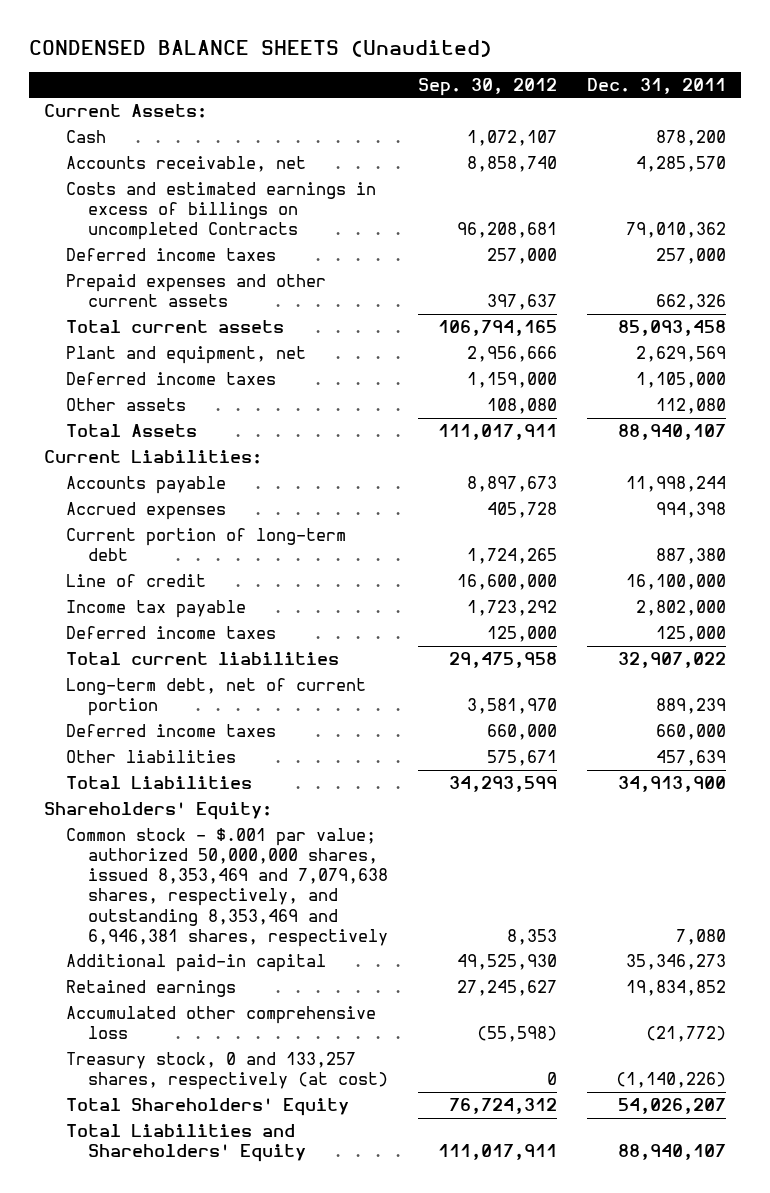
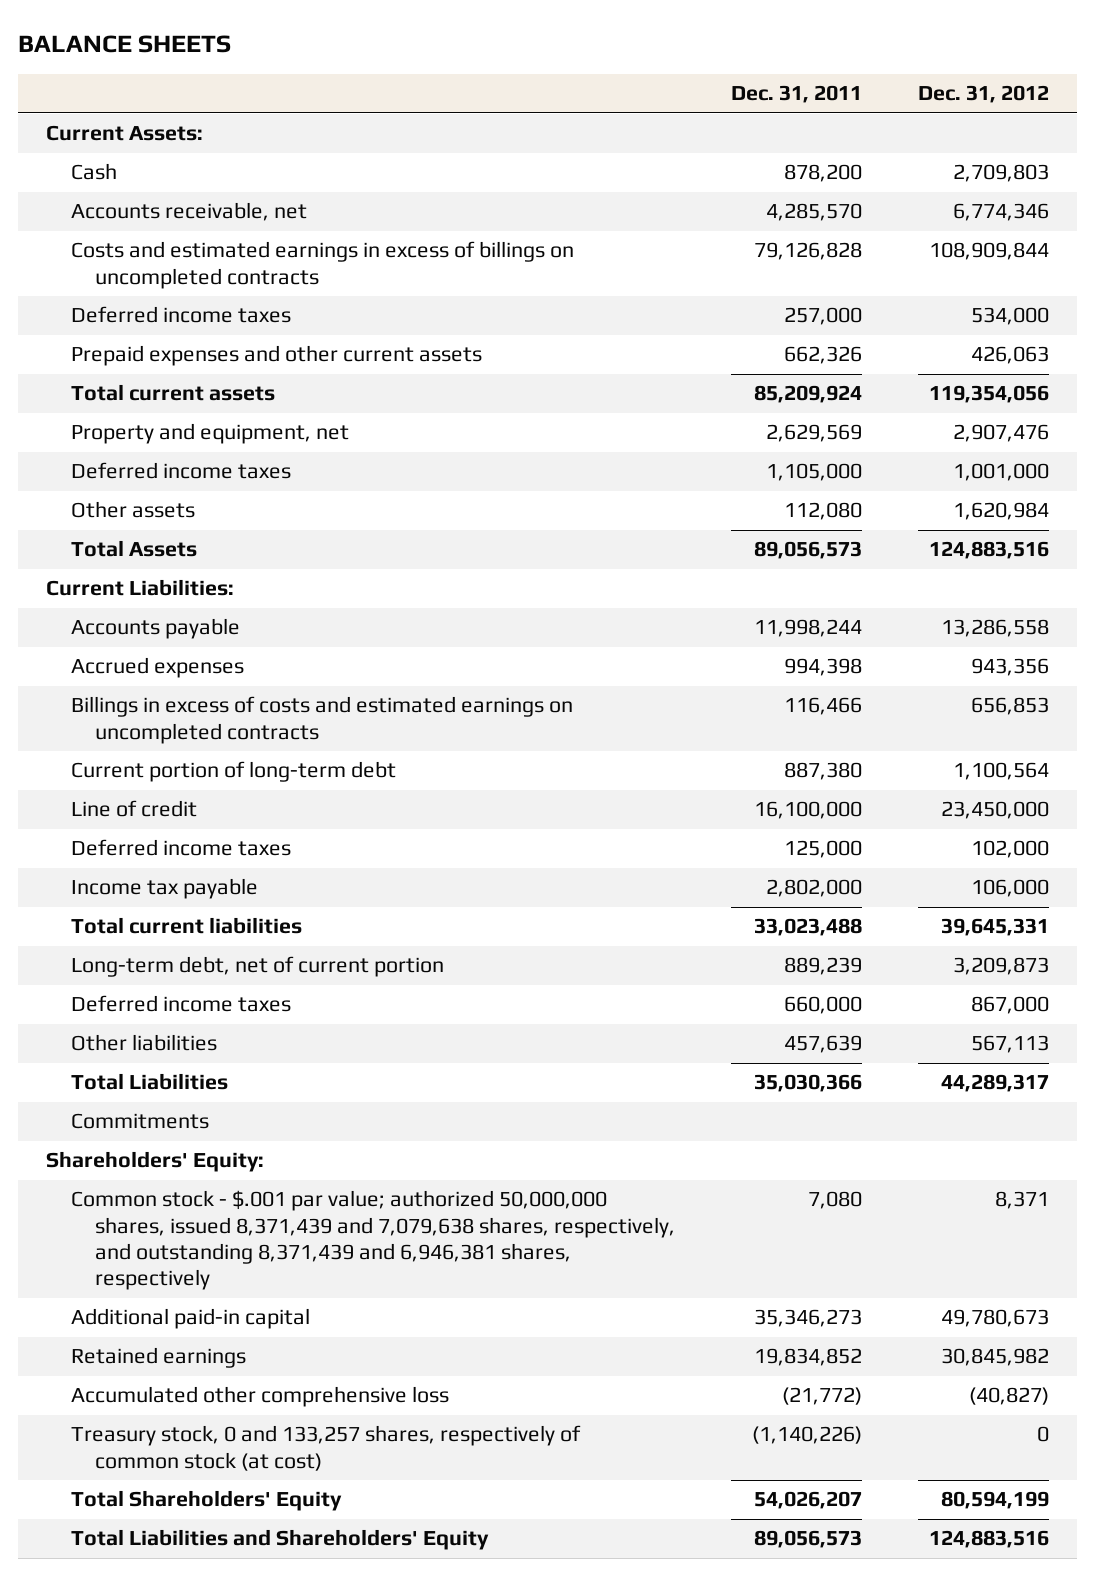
[29,39,493,57] CONDENSED BALANCE SHEETS (Unaudited) -> [18,35,232,54] BALANCE SHEETS
[418,77,558,96] Sep. 30, 2012 -> none
none -> [917,85,1049,104] Dec. 31, 2012
[66,182,377,241] Costs and estimated earnings in excess of billings on uncompleted Contracts -> [70,241,574,289] Costs and estimated earnings in excess of billings on uncompleted contracts
[626,222,727,239] 79,010,362 -> [753,242,862,261] 79,126,828
[618,320,727,337] 85,093,458 -> [753,385,862,404] 85,209,924
[66,346,307,365] Plant and equipment, net -> [70,423,349,445] Property and equipment, net
[618,424,727,441] 88,940,107 -> [753,541,862,560] 89,056,573
none -> [70,696,573,744] Billings in excess of costs and estimated earnings on uncompleted contracts
[66,600,247,619] Income tax payable -> [70,878,258,900] Income tax payable
[618,652,727,669] 32,907,022 -> [753,918,862,937] 33,023,488
[618,776,727,793] 34,913,900 -> [753,1074,862,1093] 35,030,366
none -> [70,1113,209,1130] Commitments
[66,828,389,947] Common stock - $.001 par value; authorized 50,000,000 shares, issued 8,353,469 and 7,079,638 shares, respectively, and outstanding 8,353,469 and 6,946,381 shares, respectively -> [70,1190,676,1291] Common stock - $.001 par value; authorized 50,000,000 shares, issued 8,371,439 and 7,079,638 shares, respectively, and outstanding 8,371,439 and 6,946,381 shares, respectively
[66,1052,389,1091] Treasury stock, 0 and 133,257 shares, respectively (at cost) -> [70,1425,581,1471] Treasury stock, 0 and 133,257 shares, respectively of common stock (at cost)
[618,1144,727,1161] 88,940,107 -> [753,1530,862,1549] 89,056,573

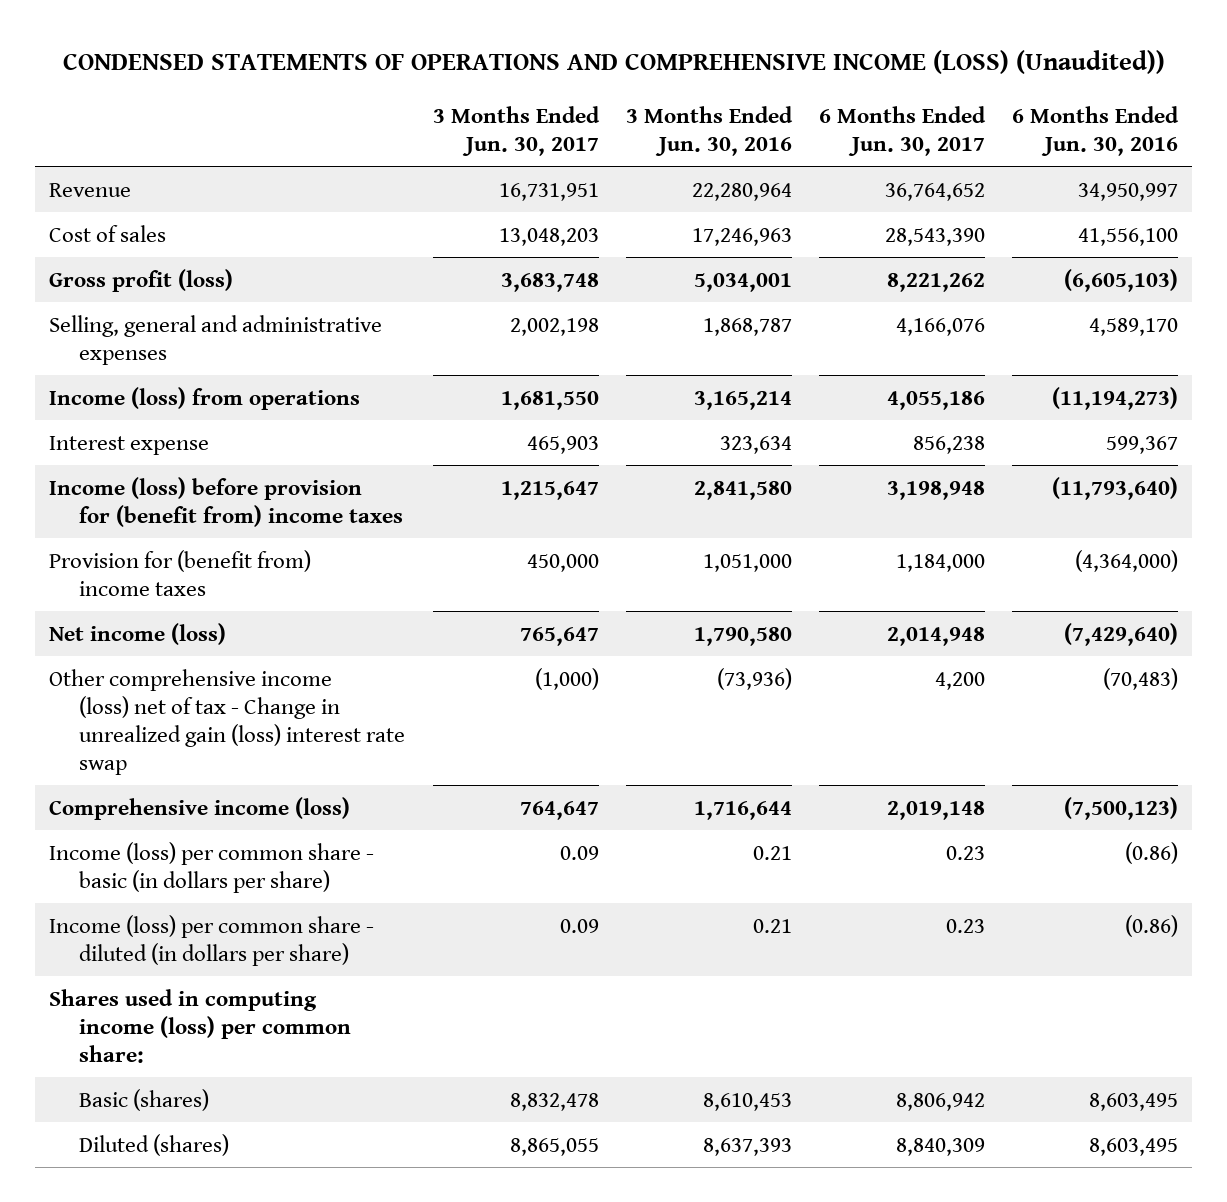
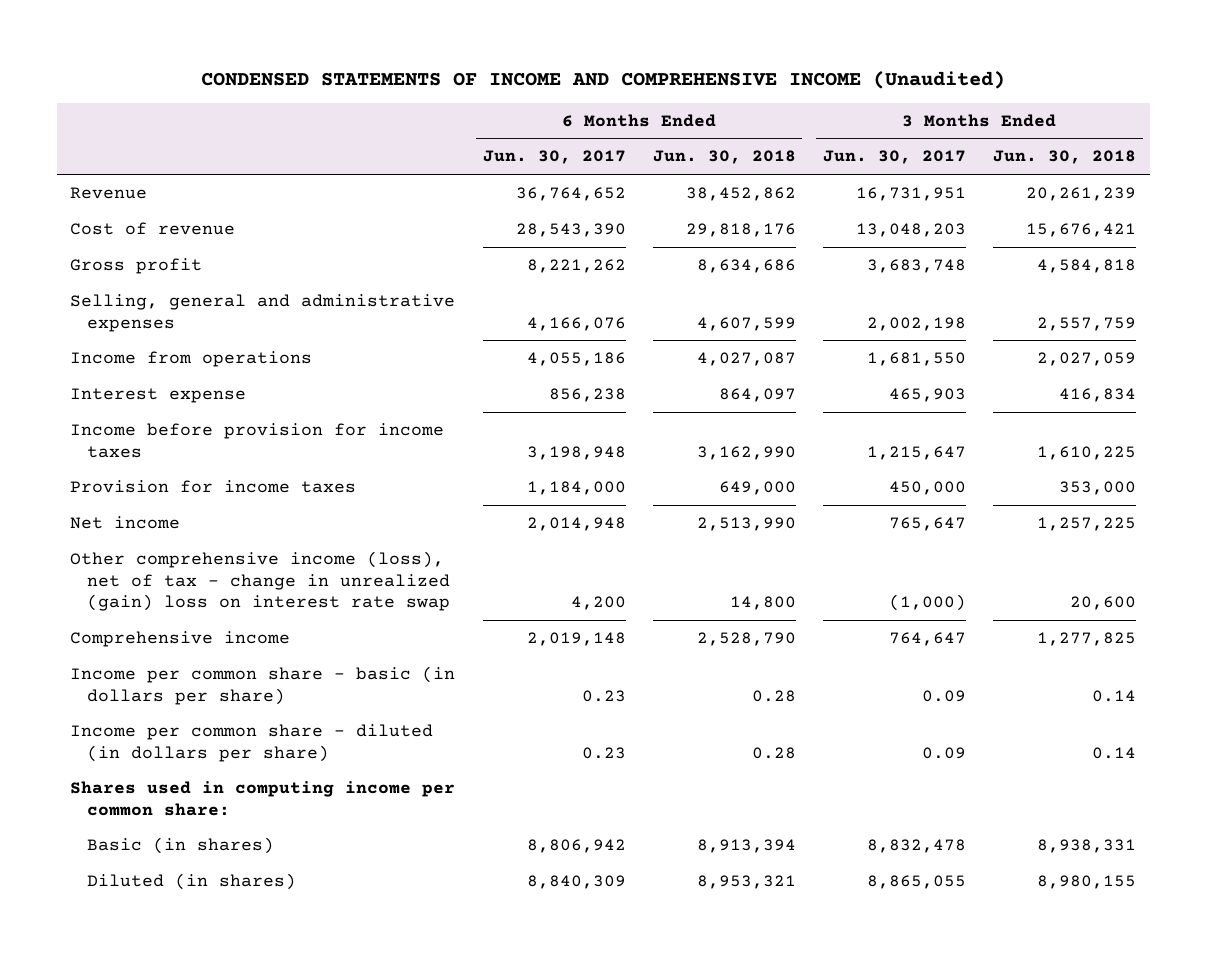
[62,50,1165,75] CONDENSED STATEMENTS OF OPERATIONS AND COMPREHENSIVE INCOME (LOSS) (Unaudited)) -> [201,70,1006,89] CONDENSED STATEMENTS OF INCOME AND COMPREHENSIVE INCOME (Unaudited)
[625,105,793,156] 3 Months Ended Jun. 30, 2016 -> none
[1012,105,1180,156] 6 Months Ended Jun. 30, 2016 -> none
none -> [652,150,796,165] Jun. 30, 2018
none -> [992,150,1136,165] Jun. 30, 2018
[48,224,166,242] Cost of sales -> [70,222,236,236] Cost of revenue
[48,268,233,292] Gross profit (loss) -> [70,258,203,275] Gross profit
[48,386,360,410] Income (loss) from operations -> [70,351,313,368] Income from operations
[48,476,404,527] Income (loss) before provision for (benefit from) income taxes -> [70,423,445,458] Income before provision for income taxes
[48,549,311,596] Provision for (benefit from) income taxes -> [70,480,357,494] Provision for income taxes
[48,622,226,645] Net income (loss) -> [70,516,181,530] Net income
[48,668,406,776] Other comprehensive income (loss) net of tax - Change in unrealized gain (loss) interest rate swap -> [70,551,451,612] Other comprehensive income (loss), net of tax - change in unrealized (gain) loss on interest rate swap
[48,796,350,820] Comprehensive income (loss) -> [70,631,291,648] Comprehensive income
[48,841,374,893] Income (loss) per common share - basic (in dollars per share) -> [70,666,456,705] Income per common share - basic (in dollars per share)
[48,914,374,966] Income (loss) per common share - diluted (in dollars per share) -> [70,724,434,762] Income per common share - diluted (in dollars per share)
[48,988,352,1063] Shares used in computing income (loss) per common share: -> [70,781,456,816] Shares used in computing income per common share:
[79,1088,210,1111] Basic (shares) -> [87,837,275,855] Basic (in shares)
[79,1133,230,1156] Diluted (shares) -> [87,873,297,891] Diluted (in shares)

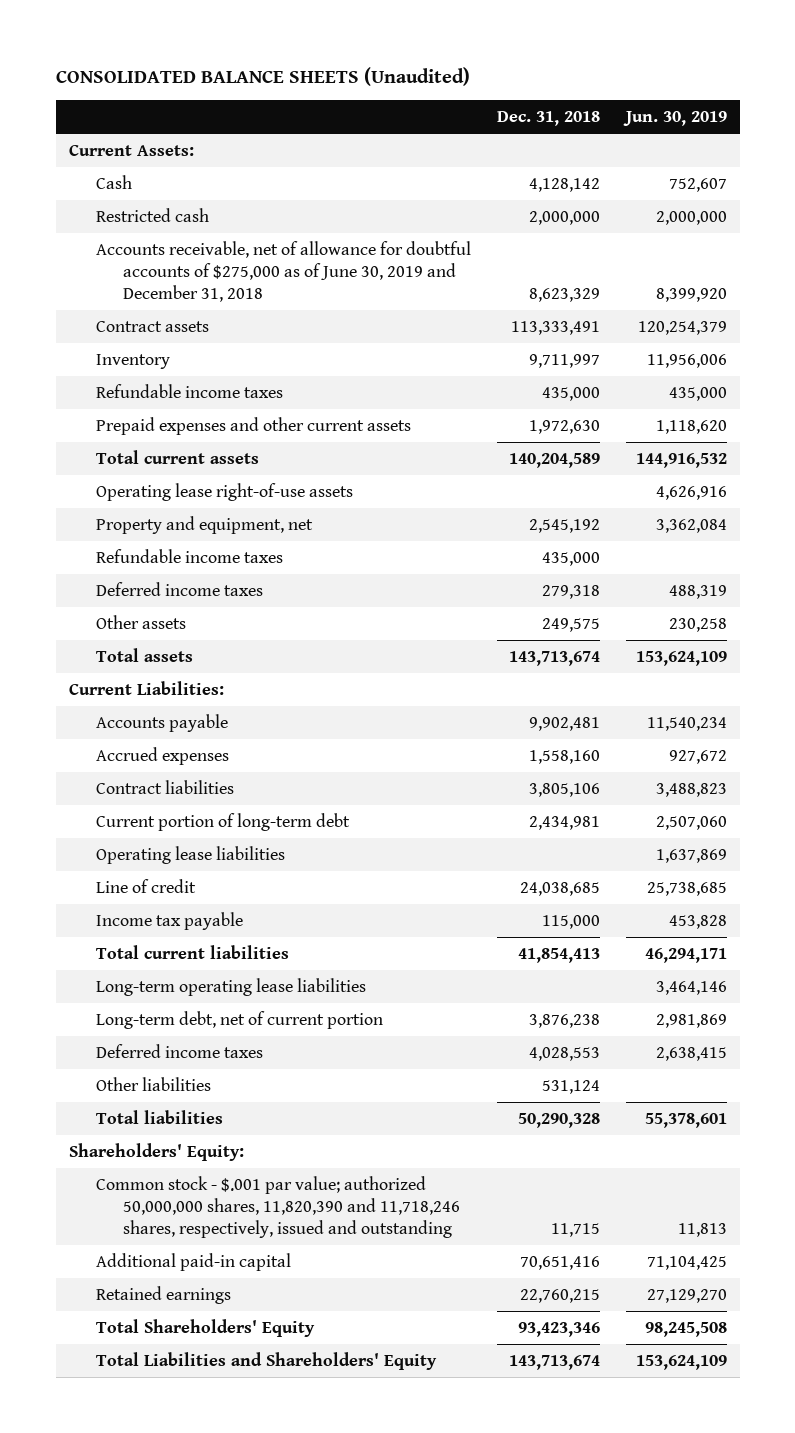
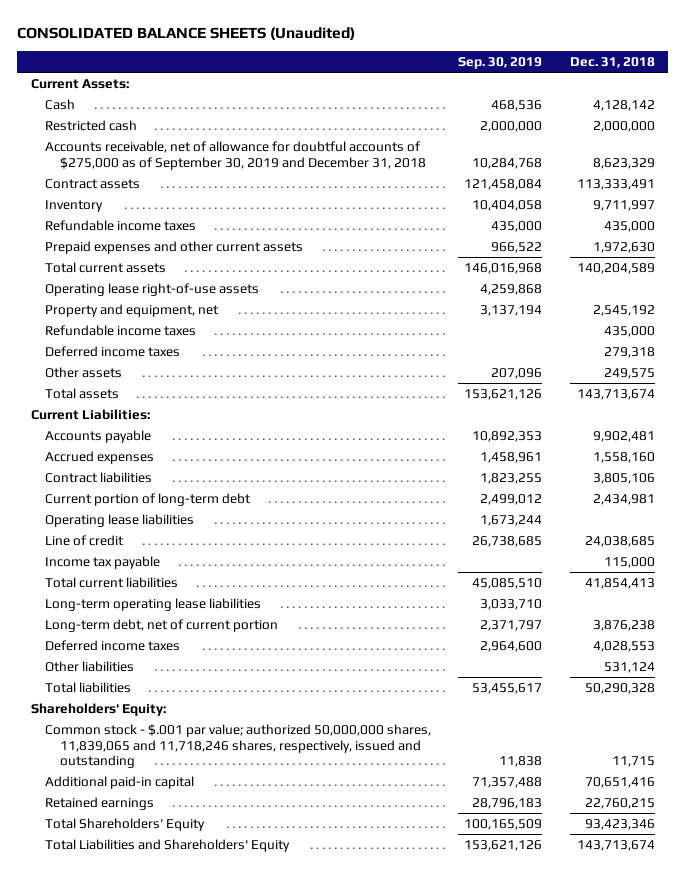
[622,110,727,126] Jun. 30, 2019 -> none
none -> [458,56,543,69] Sep. 30, 2019
[95,240,471,303] Accounts receivable, net of allowance for doubtful accounts of $275,000 as of June 30, 2019 and December 31, 2018 -> [45,140,426,170] Accounts receivable, net of allowance for doubtful accounts of $275,000 as of September 30, 2019 and December 31, 2018
[95,1175,460,1239] Common stock - $.001 par value; authorized 50,000,000 shares, 11,820,390 and 11,718,246 shares, respectively, issued and outstanding -> [45,723,432,769] Common stock - $.001 par value; authorized 50,000,000 shares, 11,839,065 and 11,718,246 shares, respectively, issued and outstanding

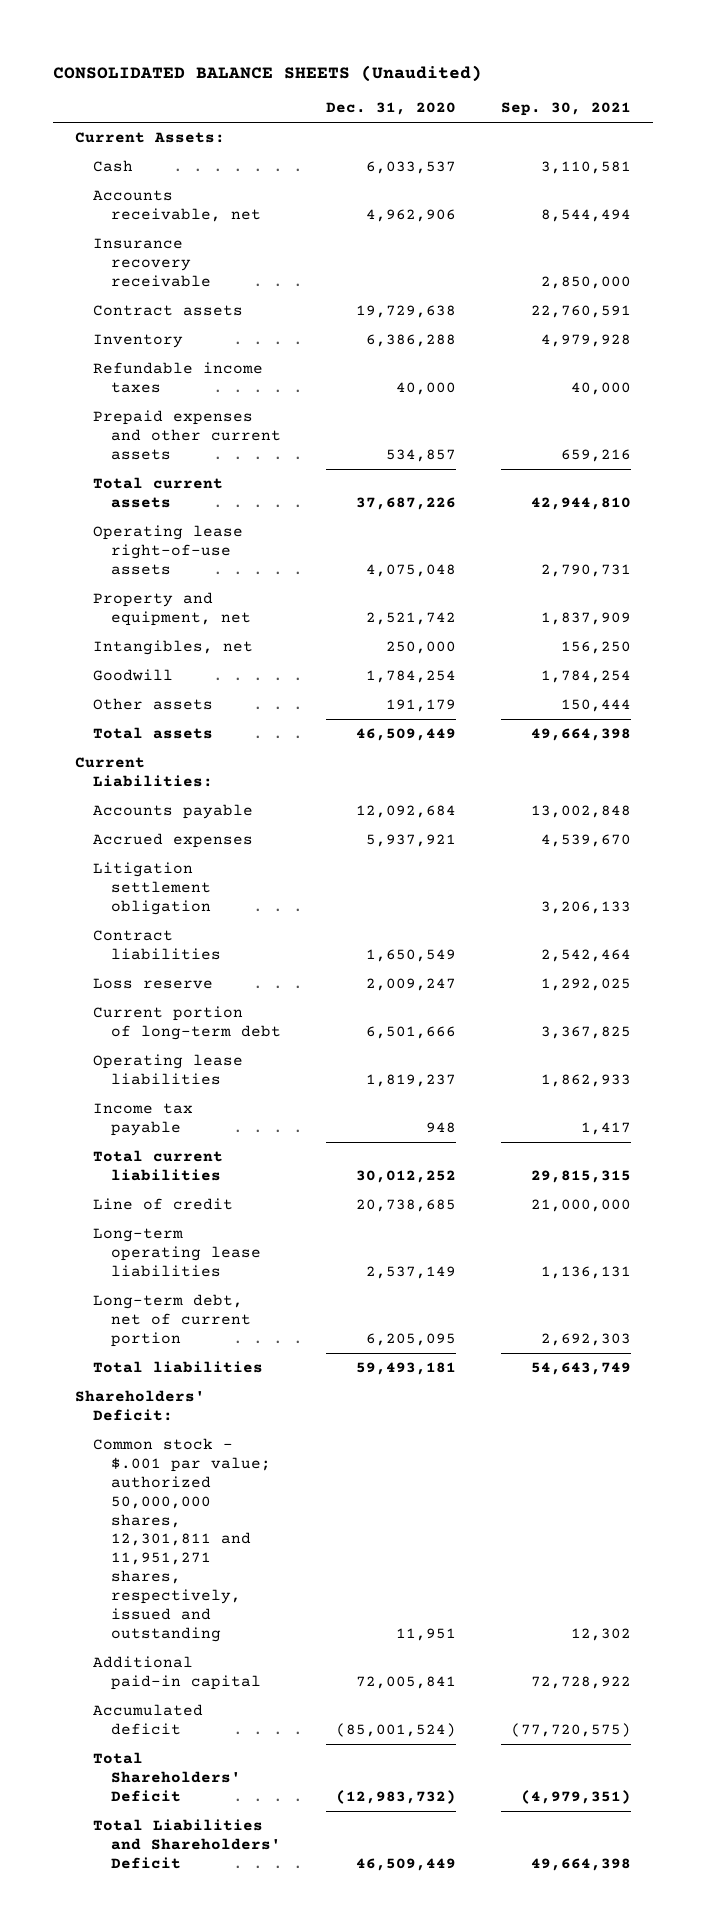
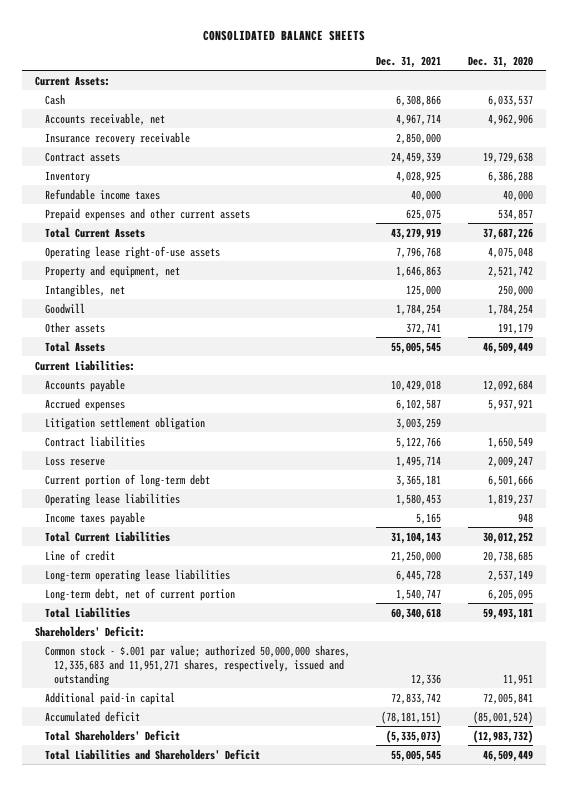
[52,64,482,82] CONSOLIDATED BALANCE SHEETS (Unaudited) -> [203,29,366,41] CONSOLIDATED BALANCE SHEETS
[500,102,631,117] Sep. 30, 2021 -> none
none -> [376,55,442,68] Dec. 31, 2021
[93,477,224,508] Total current assets -> [44,226,145,238] Total Current Assets
[93,727,214,740] Total assets -> [44,340,105,352] Total Assets
[93,1103,194,1136] Income tax payable -> [44,511,145,525] Income taxes payable
[93,1150,224,1181] Total current liabilities -> [44,530,170,542] Total Current Liabilities
[93,1361,264,1374] Total liabilities -> [44,606,130,618] Total Liabilities
[93,1438,271,1642] Common stock - $.001 par value; authorized 50,000,000 shares, 12,301,811 and 11,951,271 shares, respectively, issued and outstanding -> [44,644,350,686] Common stock - $.001 par value; authorized 50,000,000 shares, 12,335,683 and 11,951,271 shares, respectively, issued and outstanding

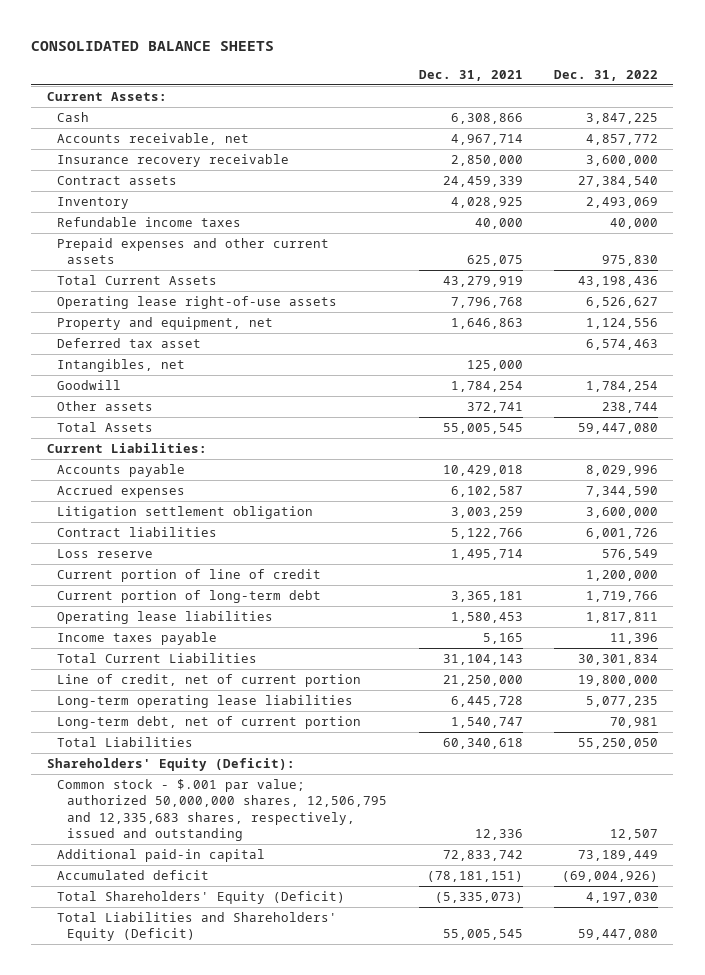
[468,55,534,68] Dec. 31, 2020 -> none
none -> [553,69,658,81] Dec. 31, 2022
none -> [57,338,202,349] Deferred tax asset
none -> [57,569,322,583] Current portion of line of credit
[44,549,115,561] Line of credit -> [57,674,362,688] Line of credit, net of current portion
[35,625,146,637] Shareholders' Deficit: -> [47,758,296,772] Shareholders' Equity (Deficit):
[44,644,350,686] Common stock - $.001 par value; authorized 50,000,000 shares, 12,335,683 and 11,951,271 shares, respectively, issued and outstanding -> [57,779,388,841] Common stock - $.001 par value; authorized 50,000,000 shares, 12,506,795 and 12,335,683 shares, respectively, issued and outstanding
[44,729,180,741] Total Shareholders' Deficit -> [57,891,346,905] Total Shareholders' Equity (Deficit)
[44,748,260,760] Total Liabilities and Shareholders' Deficit -> [57,912,338,942] Total Liabilities and Shareholders' Equity (Deficit)

